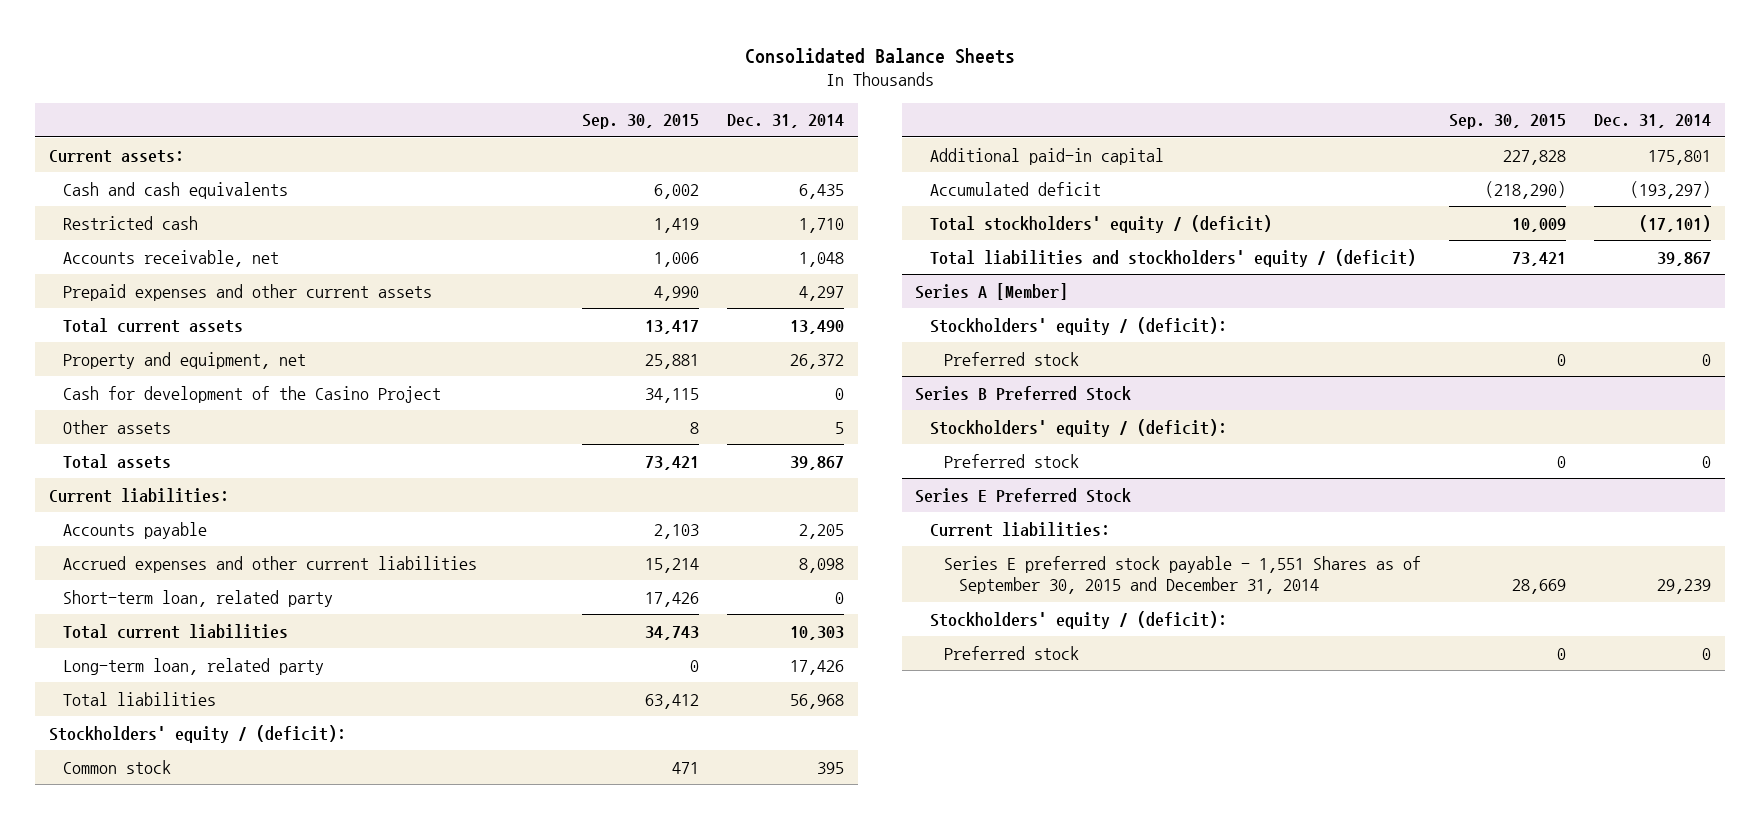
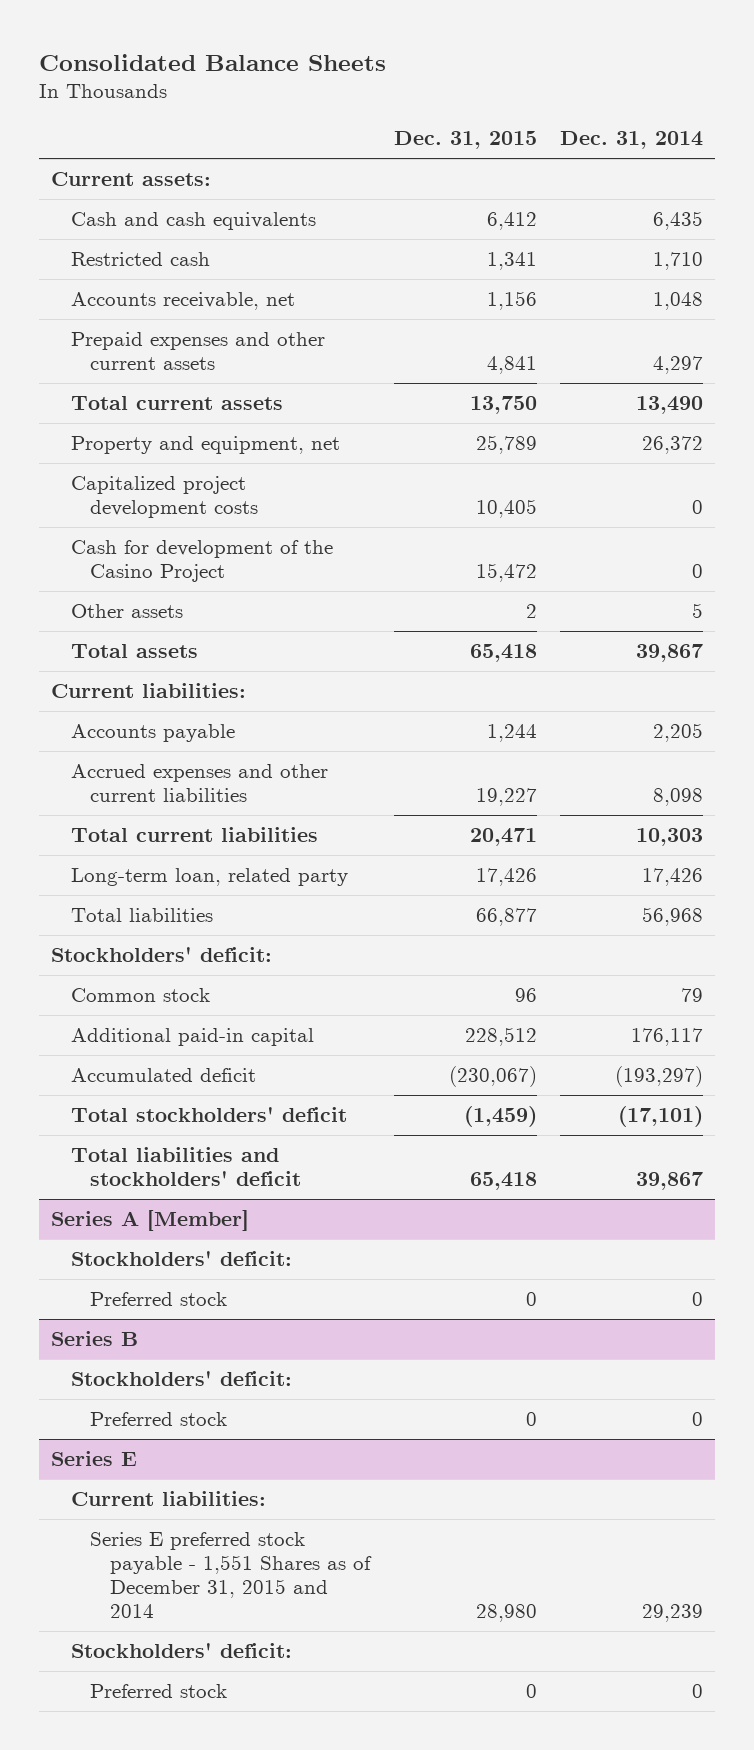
[582,114,700,130] Sep. 30, 2015 -> none
none -> [393,131,537,150] Dec. 31, 2015
none -> [70,475,259,518] Capitalized project development costs
[63,589,334,607] Short-term loan, related party -> none
[48,724,346,743] Stockholders' equity / (deficit): -> [50,946,272,962] Stockholders' deficit:
[817,761,845,774] 395 -> [680,987,703,1002] 79
[1647,149,1711,165] 175,801 -> [630,1027,703,1046] 176,117
[929,214,1272,233] Total stockholders' equity / (deficit) -> [70,1106,347,1122] Total stockholders' deficit
[929,248,1416,267] Total liabilities and stockholders' equity / (deficit) -> [70,1146,302,1186] Total liabilities and stockholders' deficit
[929,316,1227,335] Stockholders' equity / (deficit): -> [70,1250,292,1266] Stockholders' deficit:
[915,385,1132,401] Series B Preferred Stock -> [50,1330,138,1346] Series B
[929,418,1227,437] Stockholders' equity / (deficit): -> [70,1370,292,1386] Stockholders' deficit:
[915,487,1132,503] Series E Preferred Stock -> [50,1450,137,1466] Series E
[944,555,1422,595] Series E preferred stock payable - 1,551 Shares as of September 30, 2015 and December 31, 2014 -> [90,1531,373,1619] Series E preferred stock payable - 1,551 Shares as of December 31, 2015 and 2014
[929,610,1227,629] Stockholders' equity / (deficit): -> [70,1642,292,1658] Stockholders' deficit:

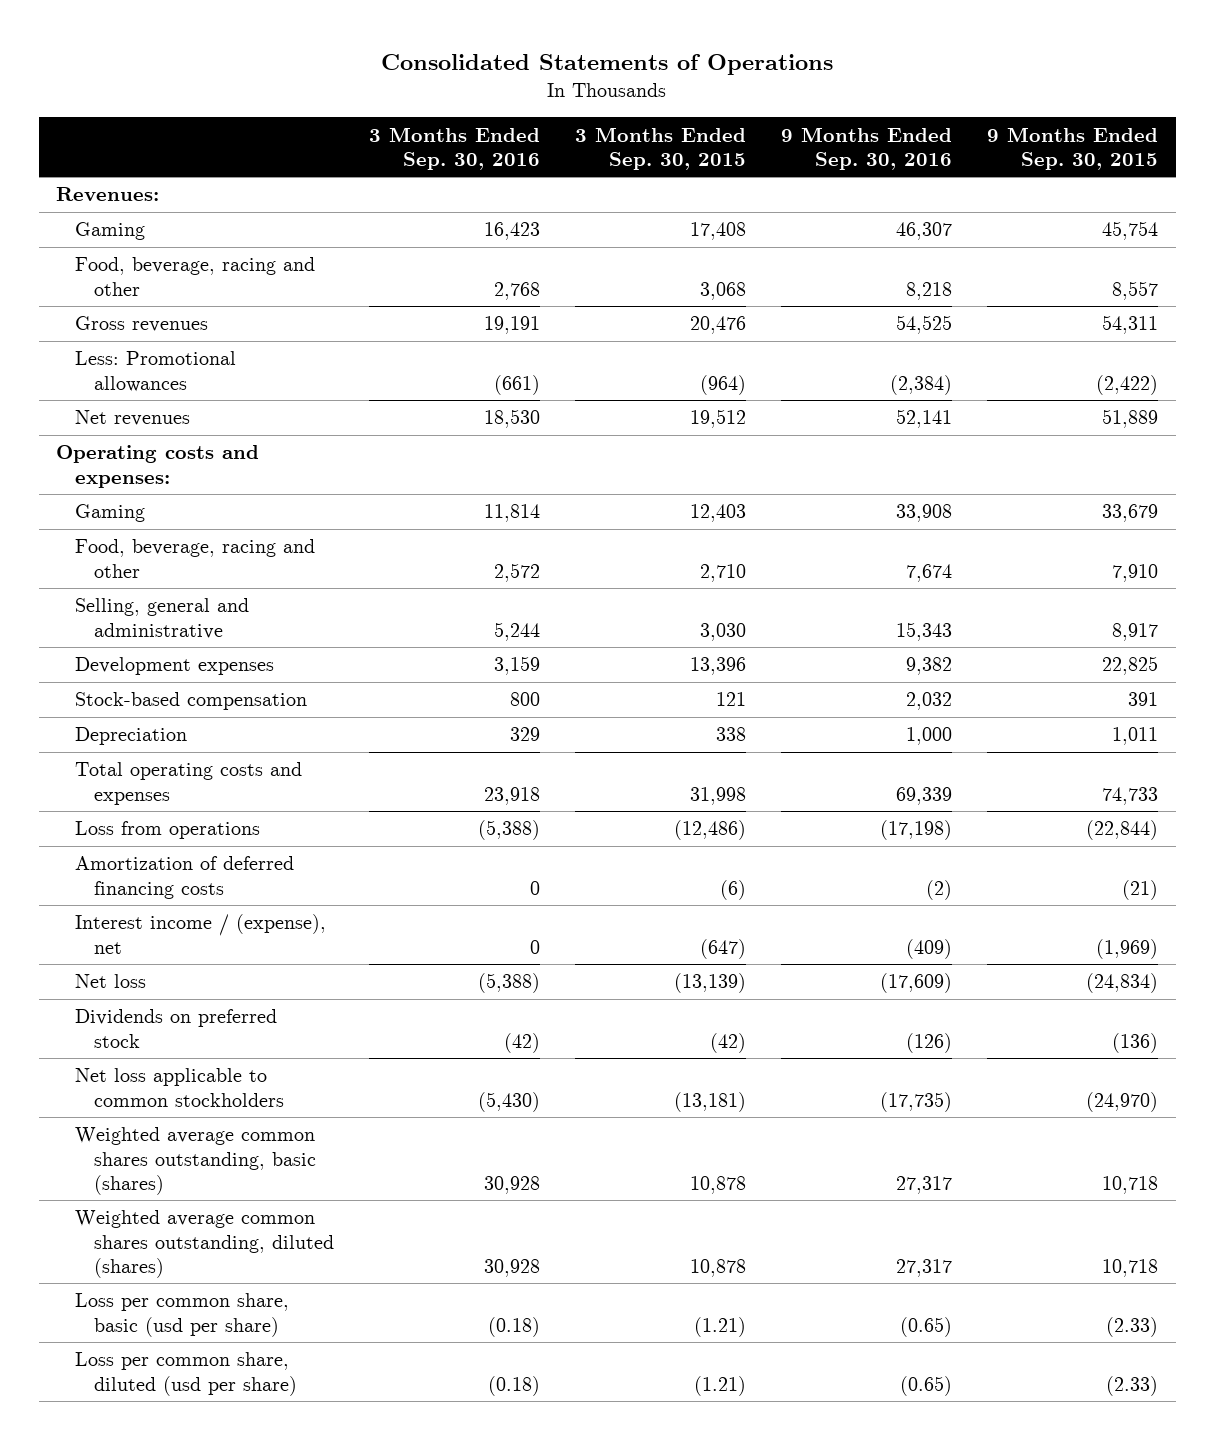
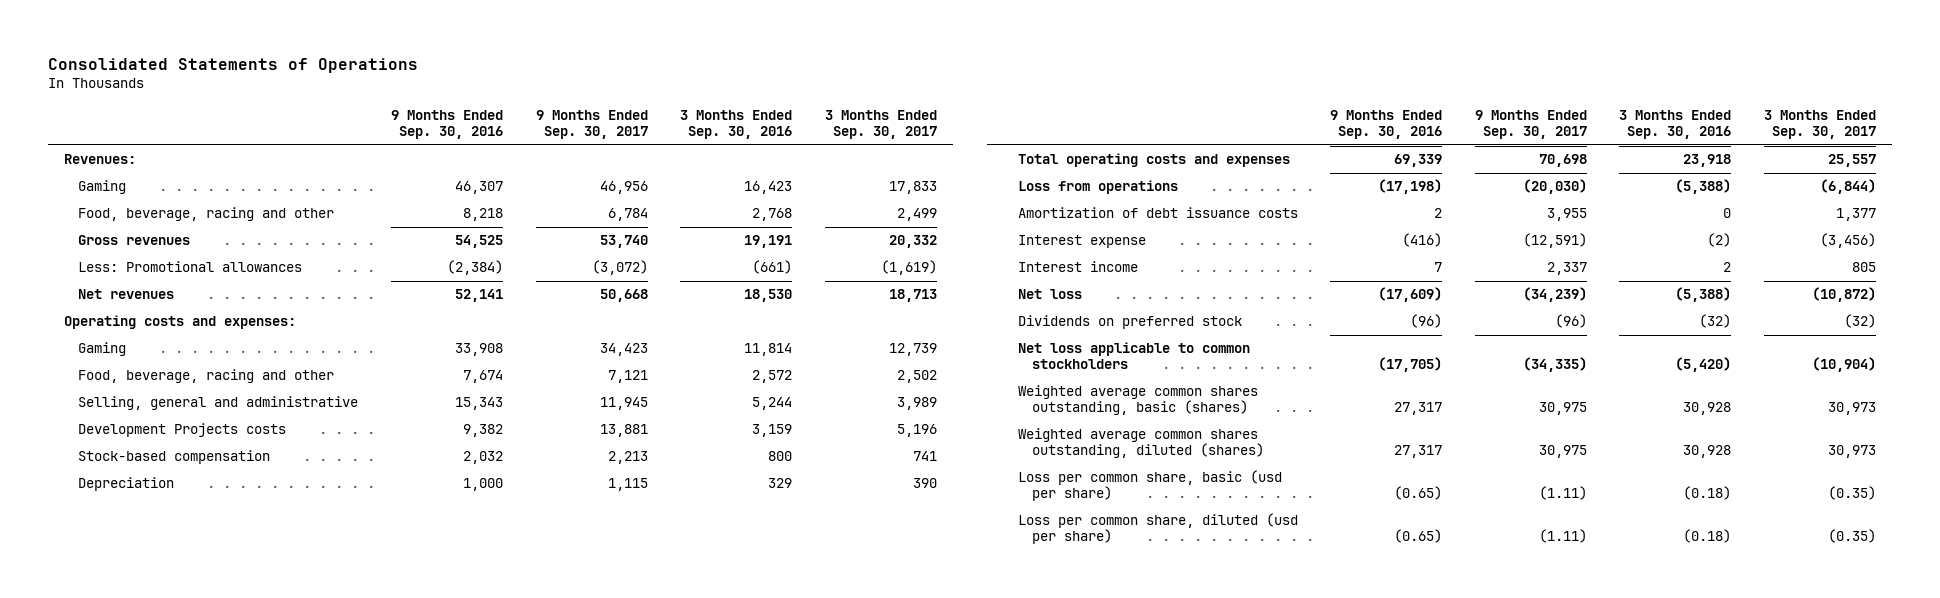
[575,126,747,170] 3 Months Ended Sep. 30, 2015 -> none
[987,126,1159,170] 9 Months Ended Sep. 30, 2015 -> none
none -> [535,110,648,140] 9 Months Ended Sep. 30, 2017
none -> [824,110,937,140] 3 Months Ended Sep. 30, 2017
[75,657,275,676] Development expenses -> [78,423,287,438] Development Projects costs
[75,856,295,899] Amortization of deferred financing costs -> none
none -> [1017,207,1298,219] Amortization of debt issuance costs
[75,914,327,954] Interest income / (expense), net -> [1017,235,1146,249] Interest expense
[530,939,541,954] 0 -> [1707,233,1732,248] (2)
[906,938,953,959] (409) -> [1402,233,1443,248] (416)
none -> [1017,261,1138,273] Interest income
[504,1032,541,1053] (42) -> [1699,314,1732,329] (32)
[906,1032,953,1053] (126) -> [1410,314,1443,329] (96)
[478,1091,541,1112] (5,430) -> [1675,357,1732,373] (5,420)
[880,1091,953,1112] (17,735) -> [1378,357,1443,373] (17,705)

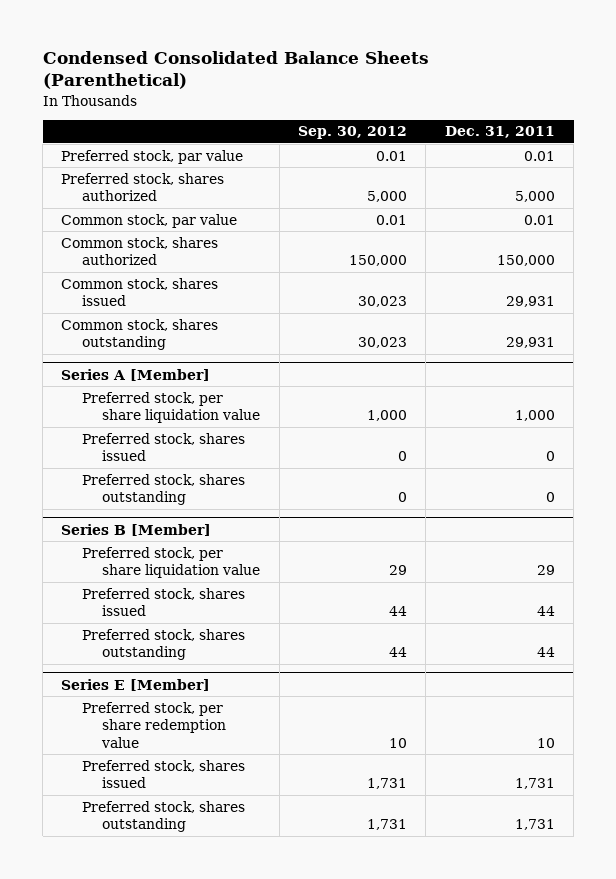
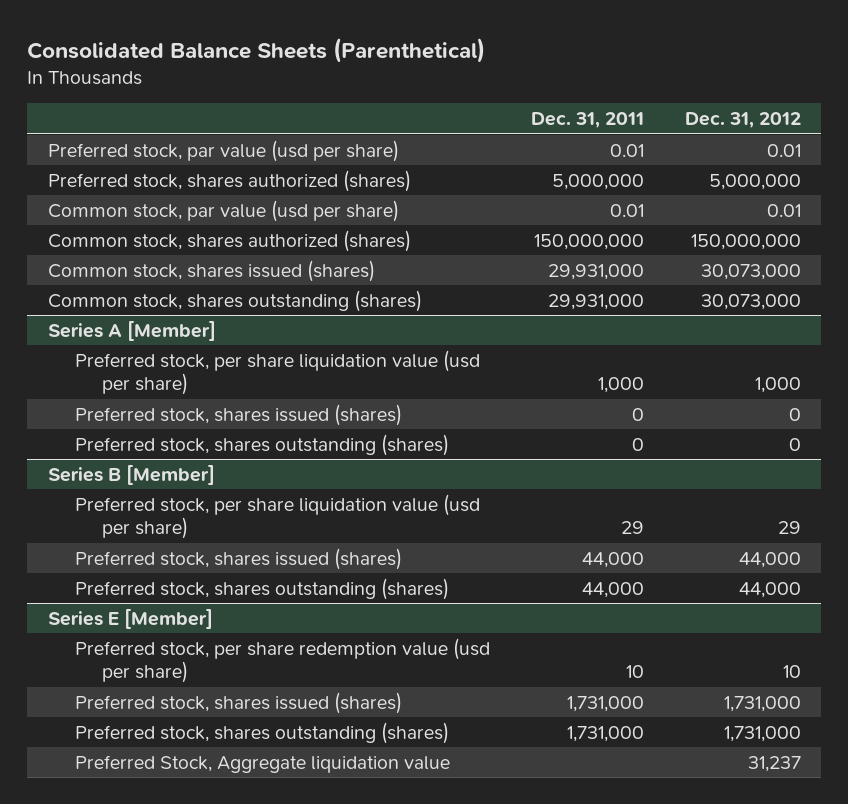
[42,51,429,90] Condensed Consolidated Balance Sheets (Parenthetical) -> [27,37,486,63] Consolidated Balance Sheets (Parenthetical)
[297,126,407,140] Sep. 30, 2012 -> none
none -> [684,112,801,129] Dec. 31, 2012
[61,149,244,164] Preferred stock, par value -> [47,139,399,162] Preferred stock, par value (usd per share)
[61,172,225,202] Preferred stock, shares authorized -> [47,169,411,192] Preferred stock, shares authorized (shares)
[514,191,555,203] 5,000 -> [551,173,644,190] 5,000,000
[61,213,238,228] Common stock, par value -> [47,199,399,222] Common stock, par value (usd per share)
[61,236,219,266] Common stock, shares authorized -> [47,229,411,252] Common stock, shares authorized (shares)
[496,255,555,267] 150,000 -> [533,233,644,250] 150,000,000
[61,277,219,307] Common stock, shares issued -> [47,259,375,282] Common stock, shares issued (shares)
[505,296,555,308] 29,931 -> [547,263,644,280] 29,931,000
[61,318,219,351] Common stock, shares outstanding -> [47,289,422,312] Common stock, shares outstanding (shares)
[505,337,555,349] 29,931 -> [547,293,644,310] 29,931,000
[81,391,261,424] Preferred stock, per share liquidation value -> [75,349,481,396] Preferred stock, per share liquidation value (usd per share)
[81,432,245,462] Preferred stock, shares issued -> [75,403,403,426] Preferred stock, shares issued (shares)
[81,473,245,506] Preferred stock, shares outstanding -> [75,433,450,456] Preferred stock, shares outstanding (shares)
[81,546,261,579] Preferred stock, per share liquidation value -> [75,493,481,540] Preferred stock, per share liquidation value (usd per share)
[81,587,245,617] Preferred stock, shares issued -> [75,547,403,570] Preferred stock, shares issued (shares)
[536,606,555,617] 44 -> [581,551,644,568] 44,000
[81,628,245,661] Preferred stock, shares outstanding -> [75,577,450,600] Preferred stock, shares outstanding (shares)
[536,647,555,658] 44 -> [581,581,644,598] 44,000
[81,701,227,749] Preferred stock, per share redemption value -> [75,637,491,684] Preferred stock, per share redemption value (usd per share)
[81,759,245,789] Preferred stock, shares issued -> [75,691,403,714] Preferred stock, shares issued (shares)
[514,778,555,790] 1,731 -> [566,695,644,712] 1,731,000
[81,800,245,833] Preferred stock, shares outstanding -> [75,721,450,744] Preferred stock, shares outstanding (shares)
[514,819,555,831] 1,731 -> [566,725,644,742] 1,731,000
none -> [75,754,451,773] Preferred Stock, Aggregate liquidation value

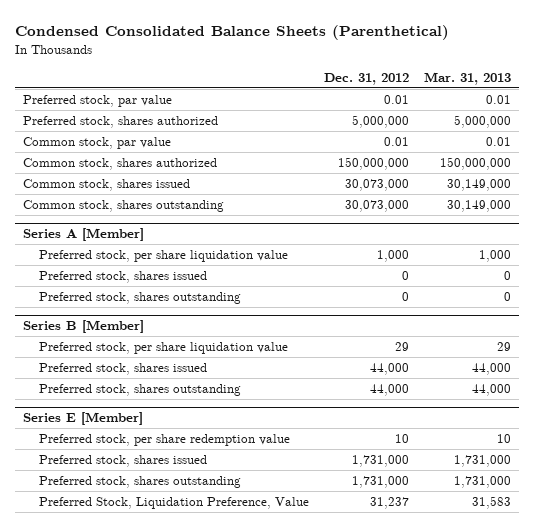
[27,37,486,63] Consolidated Balance Sheets (Parenthetical) -> [15,24,450,40] Condensed Consolidated Balance Sheets (Parenthetical)
[530,112,644,129] Dec. 31, 2011 -> none
none -> [424,71,512,85] Mar. 31, 2013
[47,139,399,162] Preferred stock, par value (usd per share) -> [22,95,172,108] Preferred stock, par value
[47,169,411,192] Preferred stock, shares authorized (shares) -> [22,116,218,129] Preferred stock, shares authorized
[47,199,399,222] Common stock, par value (usd per share) -> [22,137,171,150] Common stock, par value
[47,229,411,252] Common stock, shares authorized (shares) -> [22,158,217,171] Common stock, shares authorized
[47,259,375,282] Common stock, shares issued (shares) -> [22,179,190,192] Common stock, shares issued
[47,289,422,312] Common stock, shares outstanding (shares) -> [22,200,224,213] Common stock, shares outstanding
[75,349,481,396] Preferred stock, per share liquidation value (usd per share) -> [38,250,288,263] Preferred stock, per share liquidation value
[75,403,403,426] Preferred stock, shares issued (shares) -> [38,271,207,284] Preferred stock, shares issued
[75,433,450,456] Preferred stock, shares outstanding (shares) -> [38,292,241,305] Preferred stock, shares outstanding
[75,493,481,540] Preferred stock, per share liquidation value (usd per share) -> [38,342,288,355] Preferred stock, per share liquidation value
[75,547,403,570] Preferred stock, shares issued (shares) -> [38,363,207,376] Preferred stock, shares issued
[75,577,450,600] Preferred stock, shares outstanding (shares) -> [38,384,241,397] Preferred stock, shares outstanding
[75,637,491,684] Preferred stock, per share redemption value (usd per share) -> [38,434,290,447] Preferred stock, per share redemption value
[75,691,403,714] Preferred stock, shares issued (shares) -> [38,455,207,468] Preferred stock, shares issued
[75,721,450,744] Preferred stock, shares outstanding (shares) -> [38,476,241,489] Preferred stock, shares outstanding
[75,754,451,773] Preferred Stock, Aggregate liquidation value -> [38,497,309,510] Preferred Stock, Liquidation Preference, Value

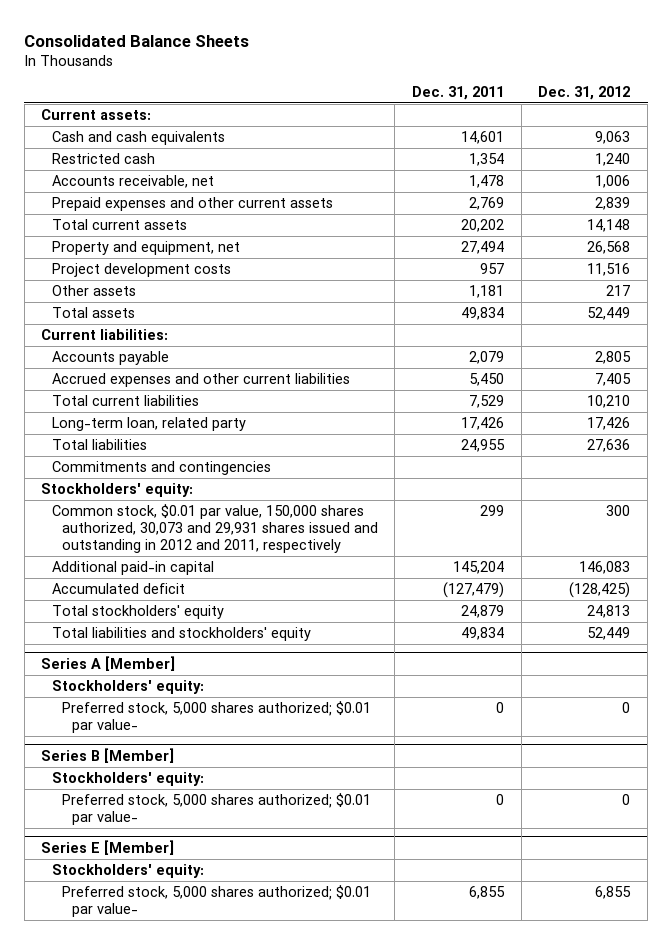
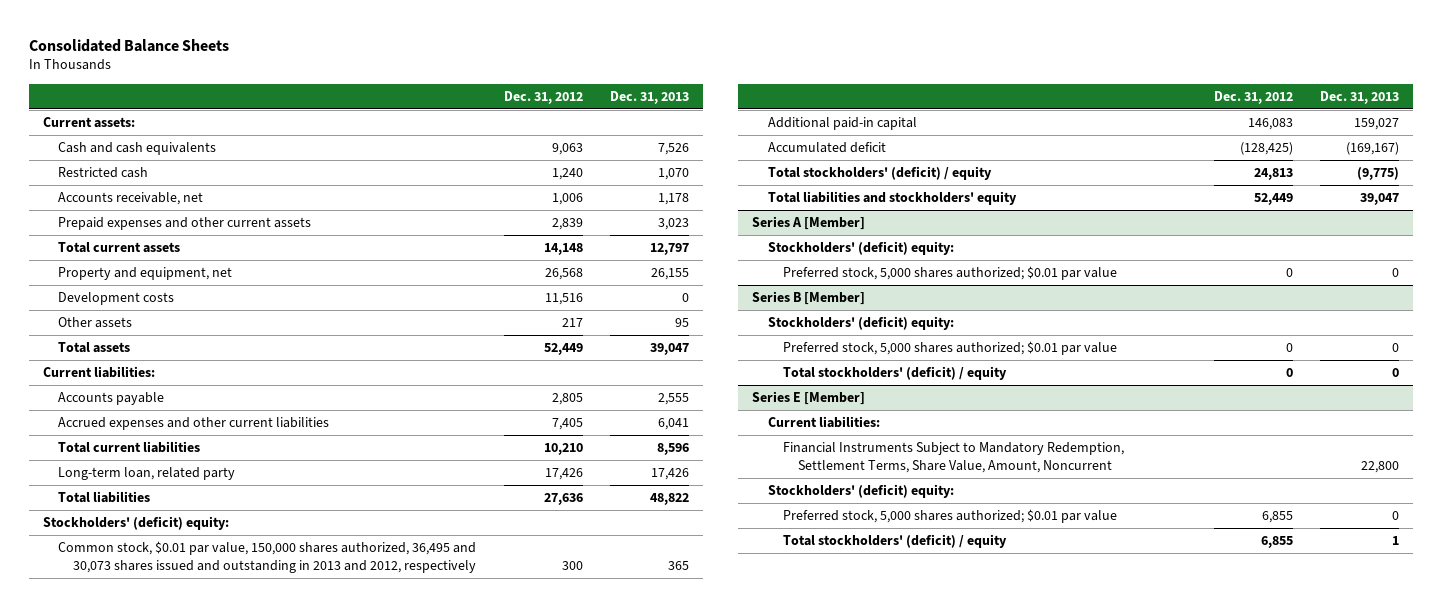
[412,85,505,100] Dec. 31, 2011 -> none
none -> [610,90,690,104] Dec. 31, 2013
[51,263,231,278] Project development costs -> [57,292,174,306] Development costs
[51,461,271,476] Commitments and contingencies -> none
[41,483,194,498] Stockholders' equity: -> [42,516,229,531] Stockholders' (deficit) equity:
[51,504,378,553] Common stock, $0.01 par value, 150,000 shares authorized, 30,073 and 29,931 shares issued and outstanding in 2012 and 2011, respectively -> [57,541,477,573] Common stock, $0.01 par value, 150,000 shares authorized, 36,495 and 30,073 shares issued and outstanding in 2013 and 2012, respectively
[51,605,224,620] Total stockholders' equity -> [767,166,992,181] Total stockholders' (deficit) / equity
[51,680,204,695] Stockholders' equity: -> [767,241,954,256] Stockholders' (deficit) equity:
[61,701,371,734] Preferred stock, 5,000 shares authorized; $0.01 par value- -> [782,266,1117,281] Preferred stock, 5,000 shares authorized; $0.01 par value
[51,772,204,787] Stockholders' equity: -> [767,316,954,331] Stockholders' (deficit) equity:
[61,793,371,826] Preferred stock, 5,000 shares authorized; $0.01 par value- -> [782,341,1117,356] Preferred stock, 5,000 shares authorized; $0.01 par value
none -> [782,366,1007,381] Total stockholders' (deficit) / equity
none -> [767,416,880,429] Current liabilities:
none -> [782,442,1124,473] Financial Instruments Subject to Mandatory Redemption, Settlement Terms, Share Value, Amount, Noncurrent
[51,864,204,879] Stockholders' equity: -> [767,484,954,499] Stockholders' (deficit) equity:
[61,885,371,918] Preferred stock, 5,000 shares authorized; $0.01 par value- -> [782,509,1117,524] Preferred stock, 5,000 shares authorized; $0.01 par value
none -> [782,534,1007,549] Total stockholders' (deficit) / equity

